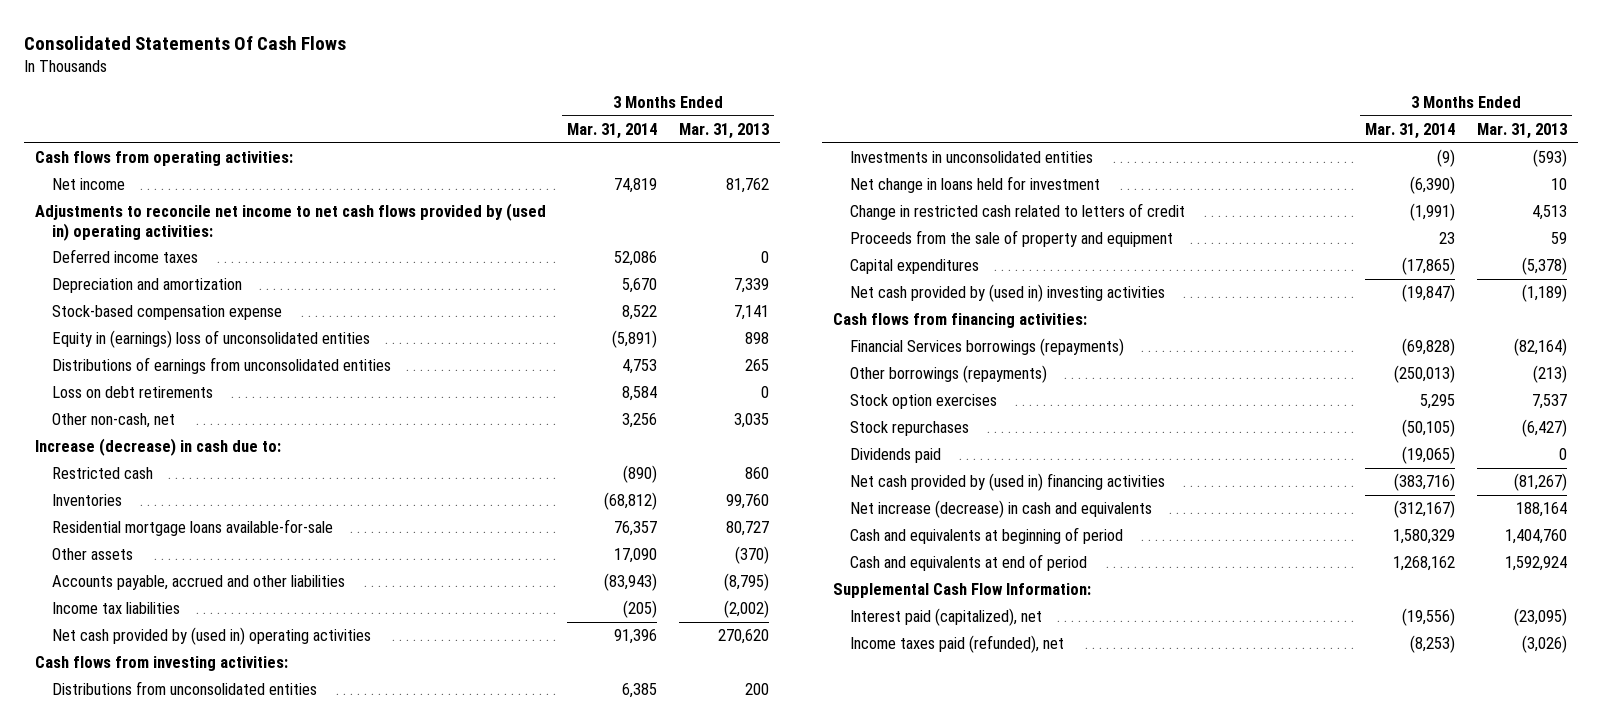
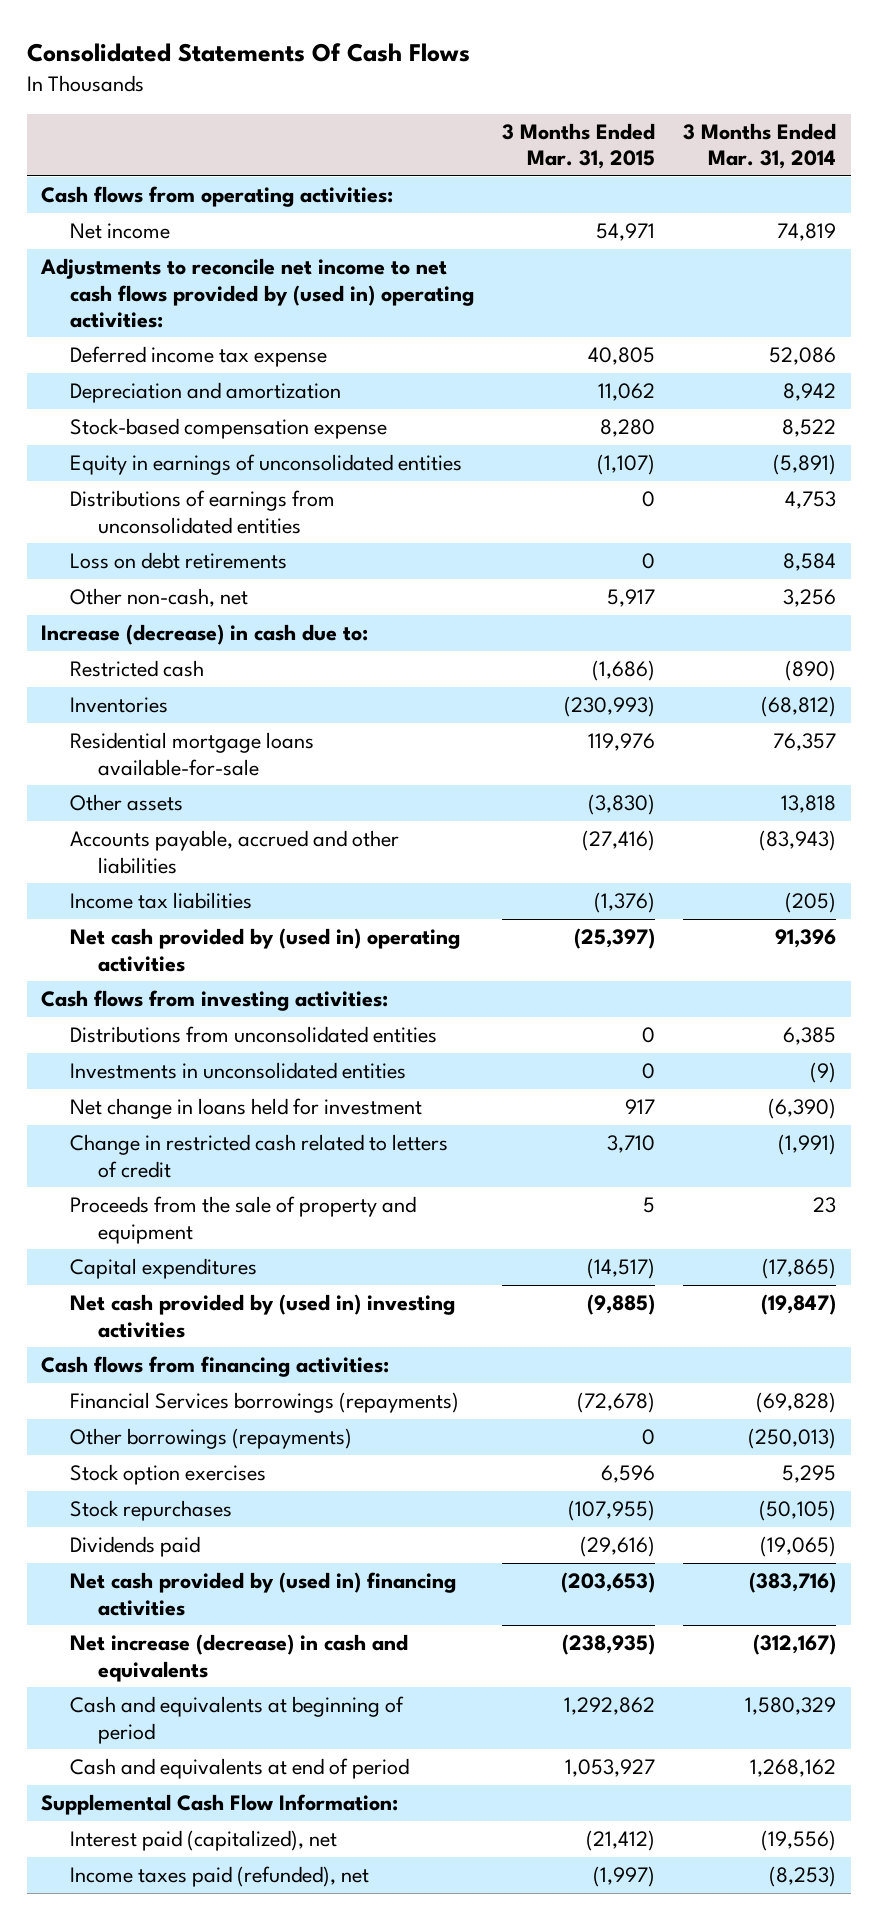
[679,123,770,140] Mar. 31, 2013 -> none
none -> [501,123,655,170] 3 Months Ended Mar. 31, 2015
[52,249,199,264] Deferred income taxes -> [69,346,327,368] Deferred income tax expense
[622,278,658,294] 5,670 -> [783,383,837,402] 8,942
[52,330,371,349] Equity in (earnings) loss of unconsolidated entities -> [69,454,462,476] Equity in earnings of unconsolidated entities
[614,548,658,564] 17,090 -> [781,795,837,814] 13,818

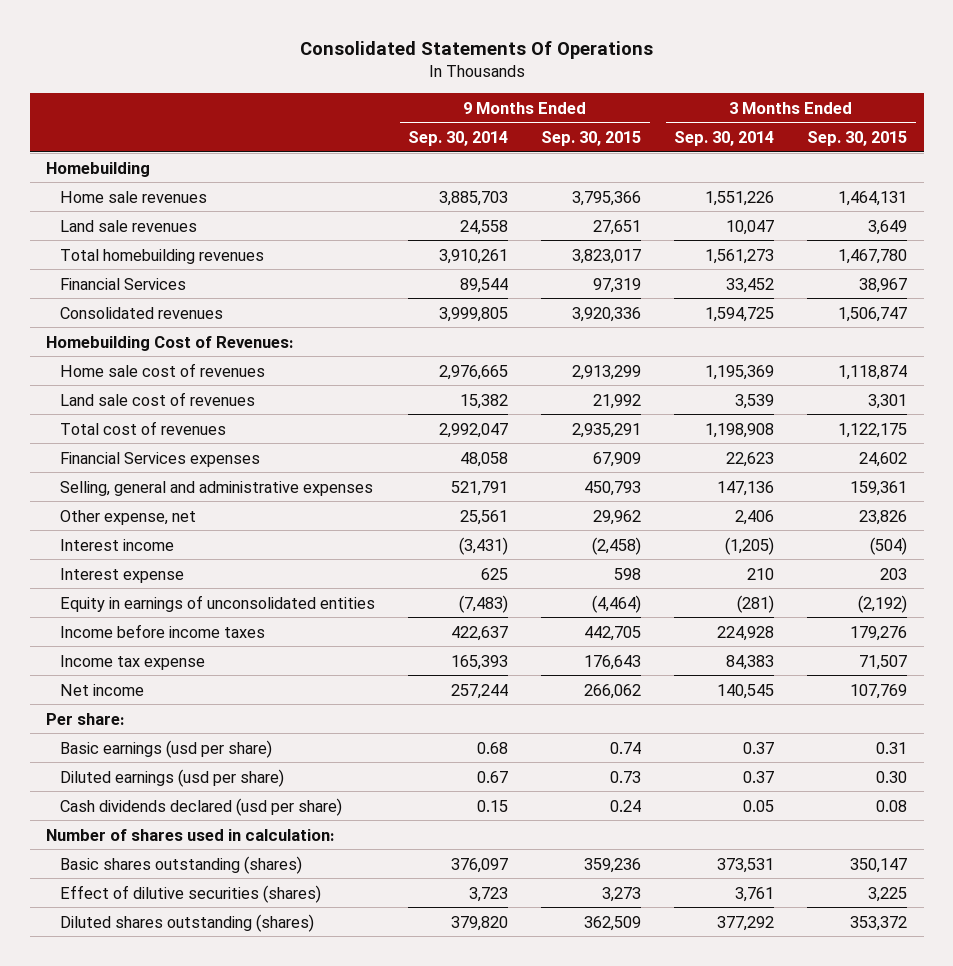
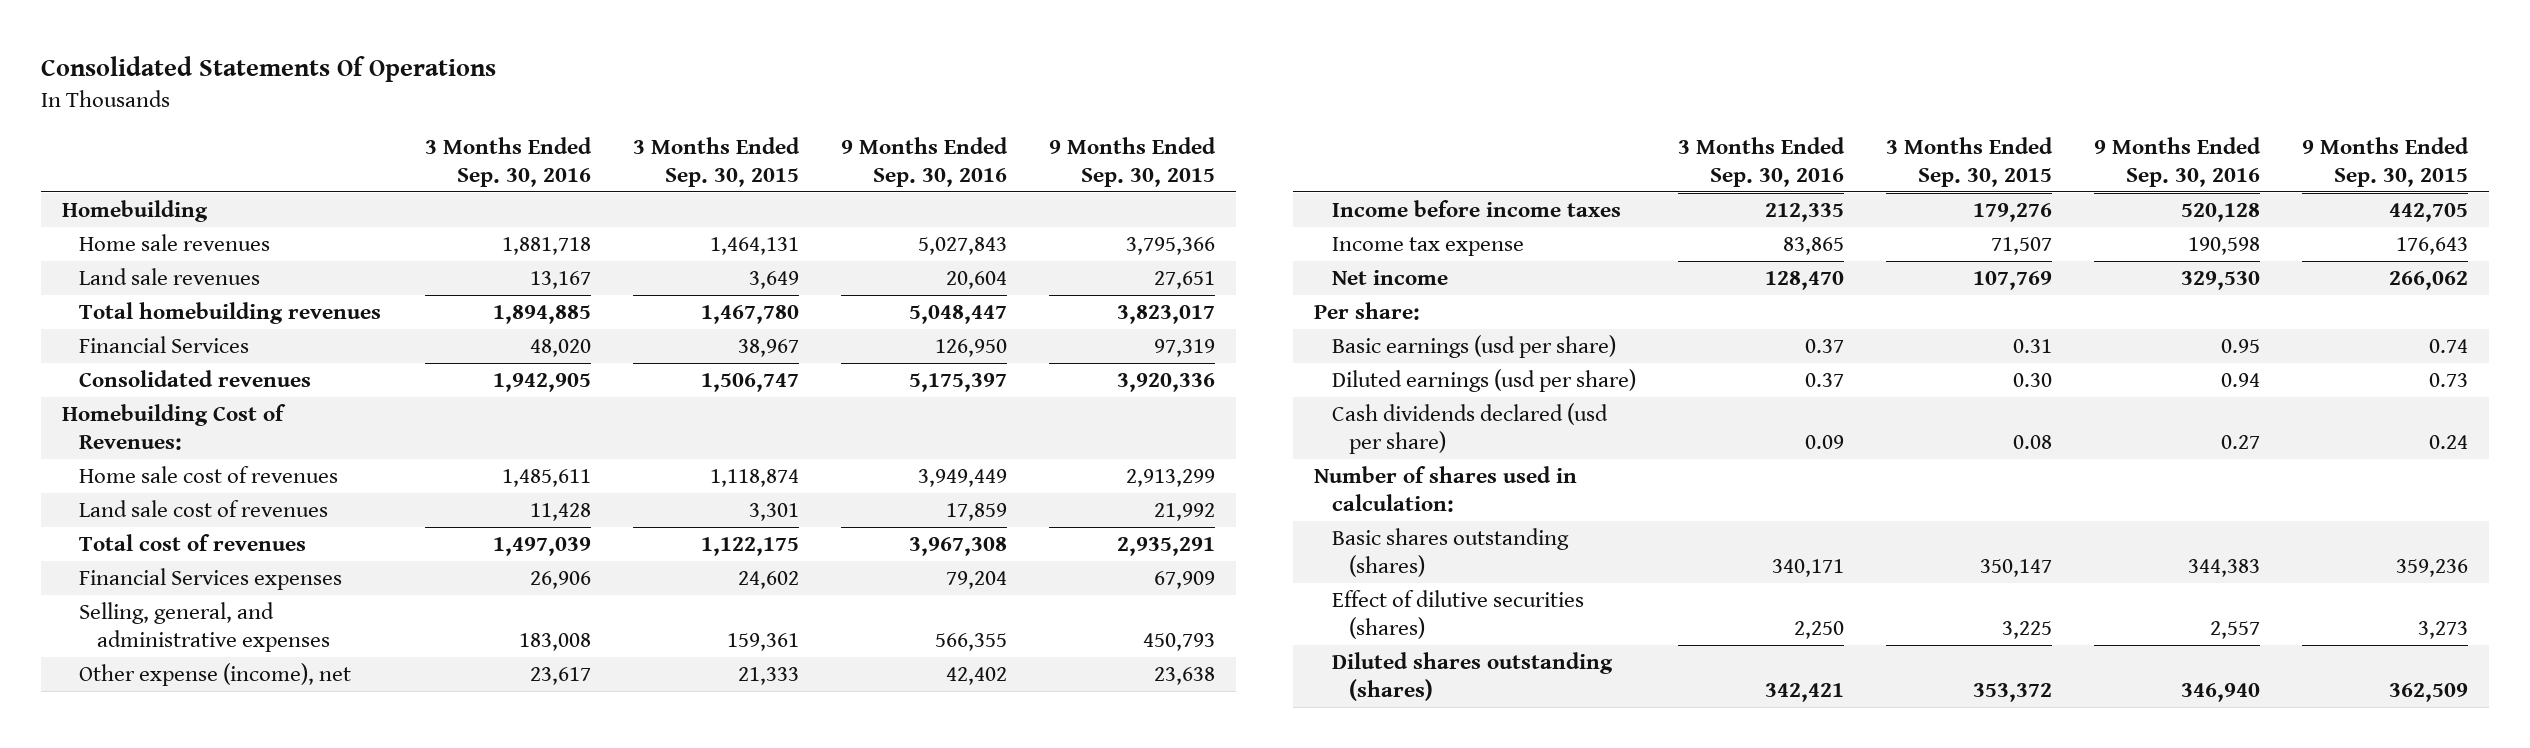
[408,130,509,146] Sep. 30, 2014 -> none
[674,130,775,146] Sep. 30, 2014 -> none
none -> [425,137,593,187] 3 Months Ended Sep. 30, 2016
none -> [841,137,1009,187] 9 Months Ended Sep. 30, 2016
[60,538,175,551] Interest income -> none
[60,567,185,583] Interest expense -> none
[60,594,376,612] Equity in earnings of unconsolidated entities -> none
[60,480,374,496] Selling, general and administrative expenses -> [79,602,330,652] Selling, general, and administrative expenses
[60,509,197,525] Other expense, net -> [79,663,352,687] Other expense (income), net
[593,509,642,525] 29,962 -> [1154,667,1216,686] 23,638
[859,509,908,525] 23,826 -> [738,667,800,686] 21,333

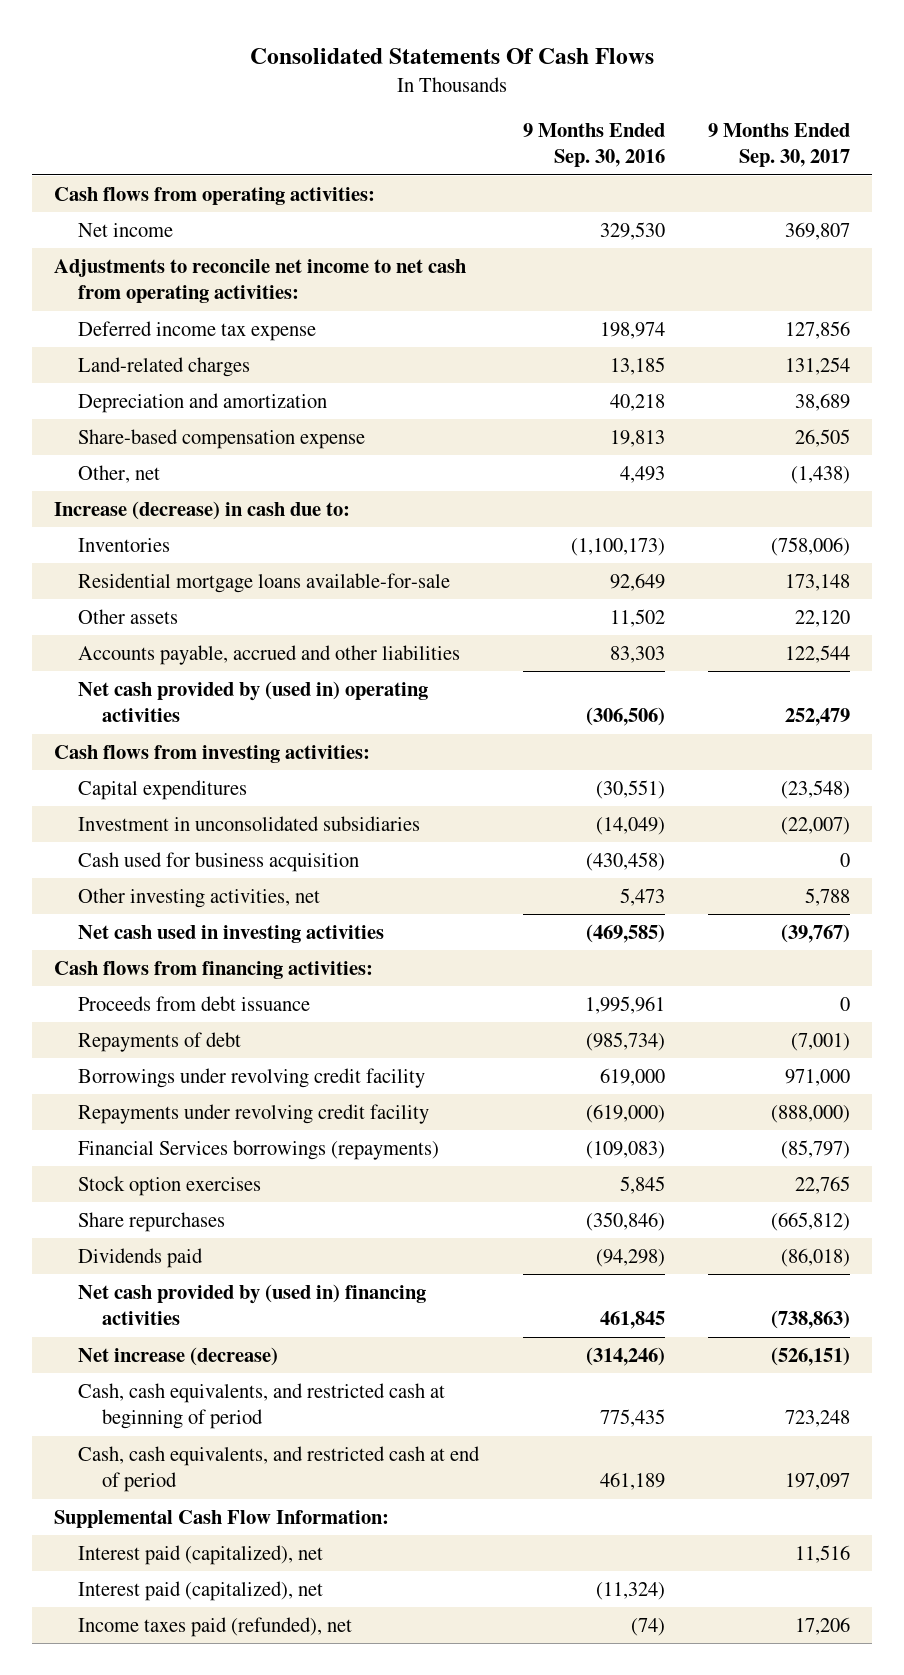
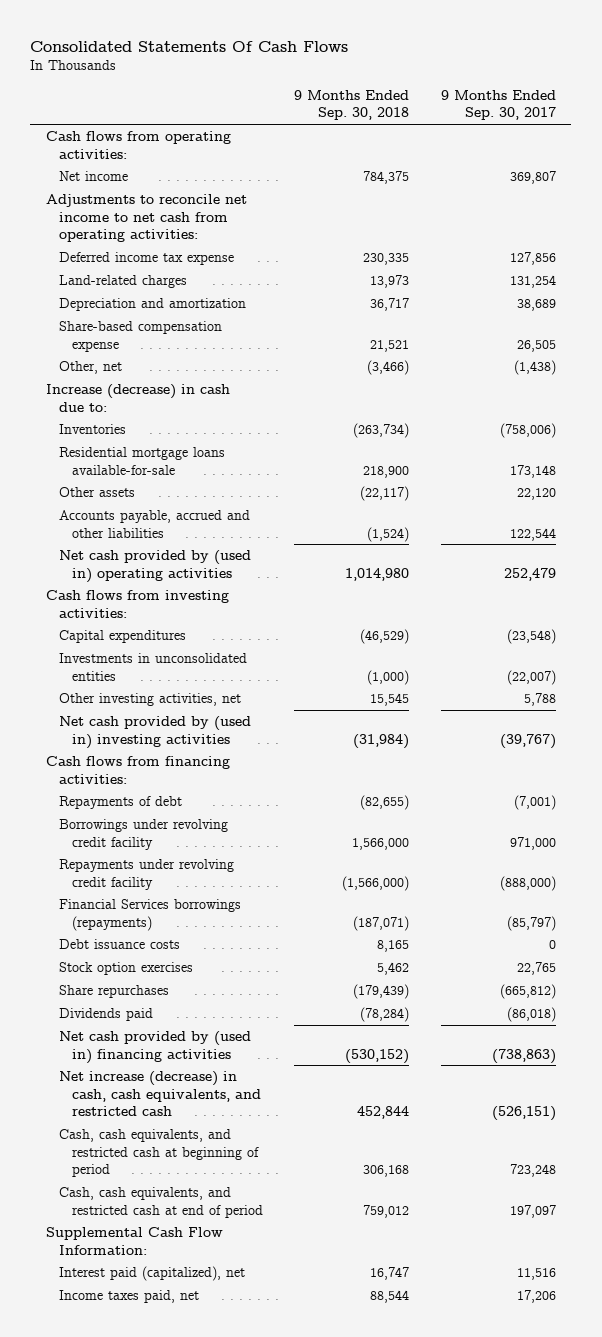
[522,122,665,168] 9 Months Ended Sep. 30, 2016 -> none
none -> [294,90,410,121] 9 Months Ended Sep. 30, 2018
[77,851,359,872] Cash used for business acquisition -> none
[77,815,420,831] Investment in unconsolidated subsidiaries -> [58,653,247,681] Investments in unconsolidated entities
[77,924,384,943] Net cash used in investing activities -> [58,716,251,749] Net cash provided by (used in) investing activities
[77,995,310,1011] Proceeds from debt issuance -> none
none -> [58,939,180,950] Debt issuance costs
[77,1346,278,1366] Net increase (decrease) -> [58,1071,261,1116] Net increase (decrease) in cash, cash equivalents, and restricted cash
[77,1580,323,1601] Interest paid (capitalized), net -> none
[77,1616,352,1637] Income taxes paid (refunded), net -> [58,1290,199,1304] Income taxes paid, net

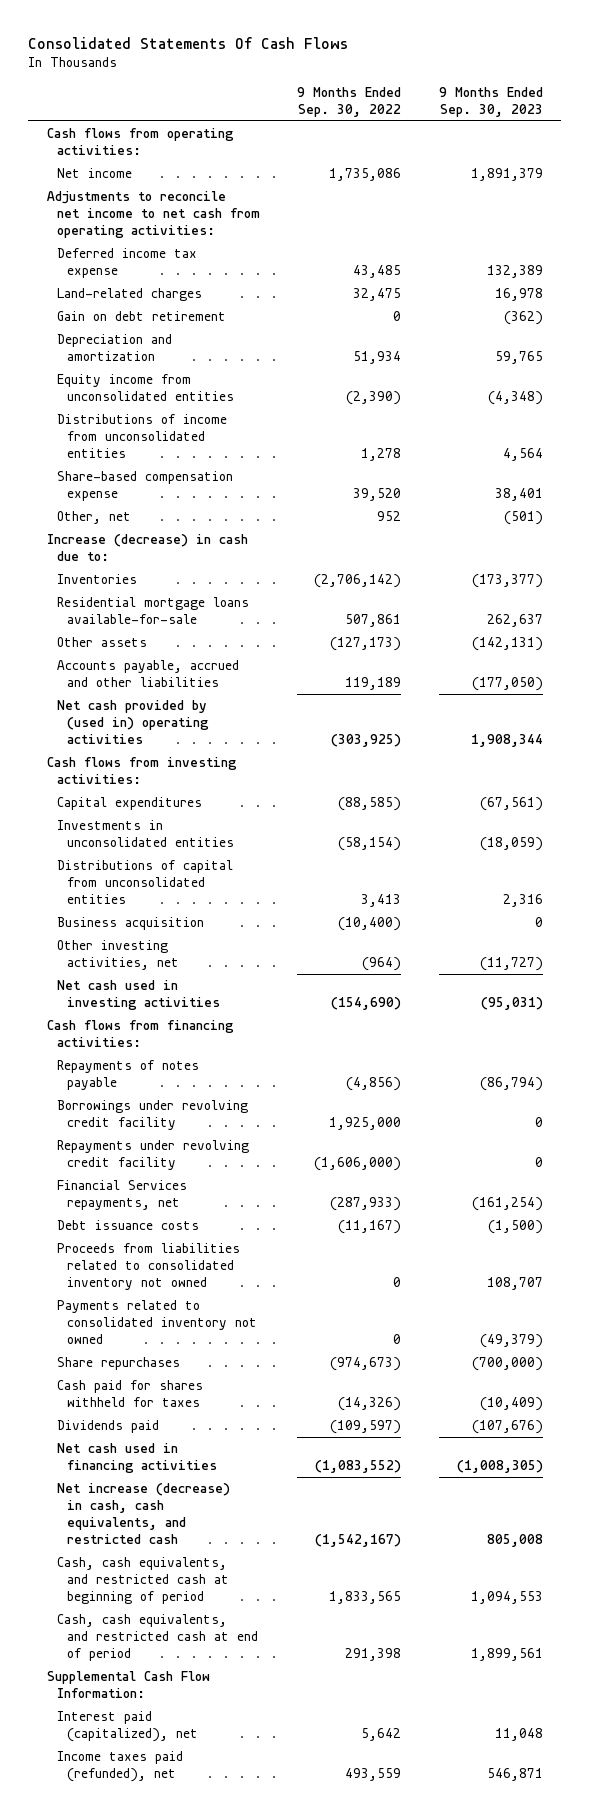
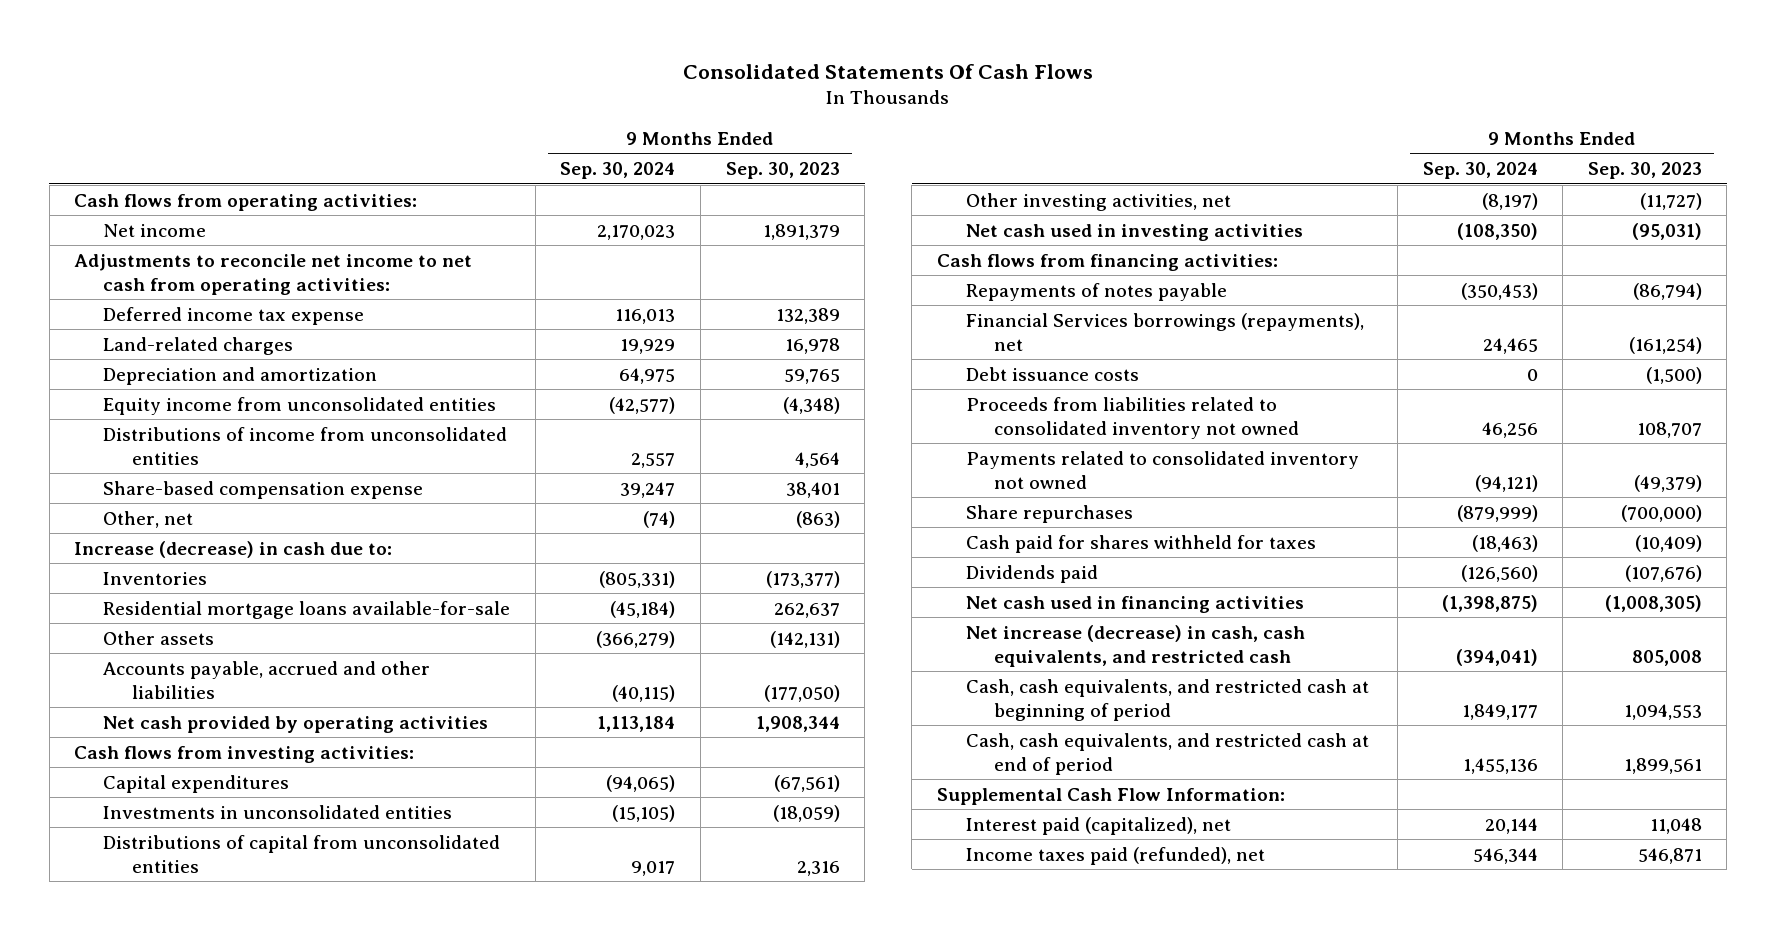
[297,86,402,117] 9 Months Ended Sep. 30, 2022 -> none
none -> [560,162,676,180] Sep. 30, 2024
[56,311,226,322] Gain on debt retirement -> none
[503,511,543,526] (501) -> [795,510,840,528] (863)
[56,700,209,745] Net cash provided by (used in) operating activities -> [103,715,489,733] Net cash provided by operating activities
[56,917,204,931] Business acquisition -> none
[56,1100,248,1131] Borrowings under revolving credit facility -> none
[56,1140,249,1171] Repayments under revolving credit facility -> none
[56,1180,187,1211] Financial Services repayments, net -> [965,312,1364,351] Financial Services borrowings (repayments), net

